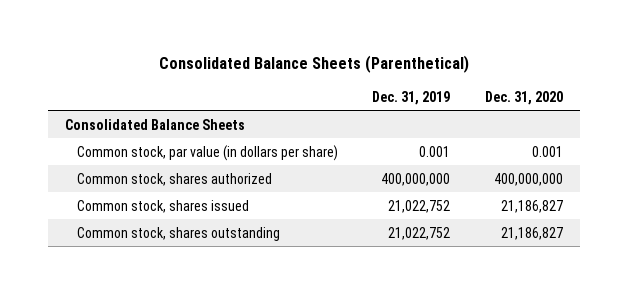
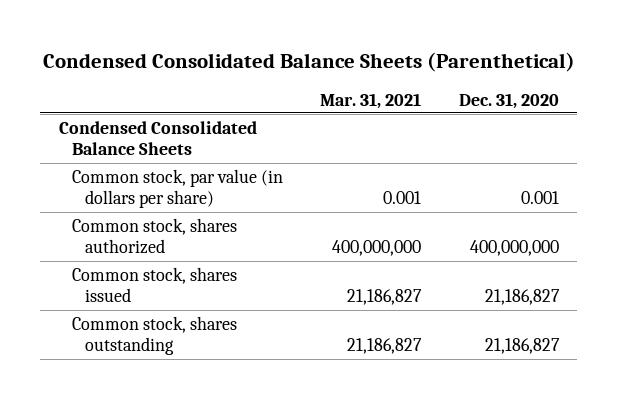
[159,55,470,74] Consolidated Balance Sheets (Parenthetical) -> [42,51,575,72] Condensed Consolidated Balance Sheets (Parenthetical)
[372,90,451,105] Dec. 31, 2019 -> none
none -> [320,92,422,109] Mar. 31, 2021
[65,118,246,130] Consolidated Balance Sheets -> [58,120,257,156] Condensed Consolidated Balance Sheets

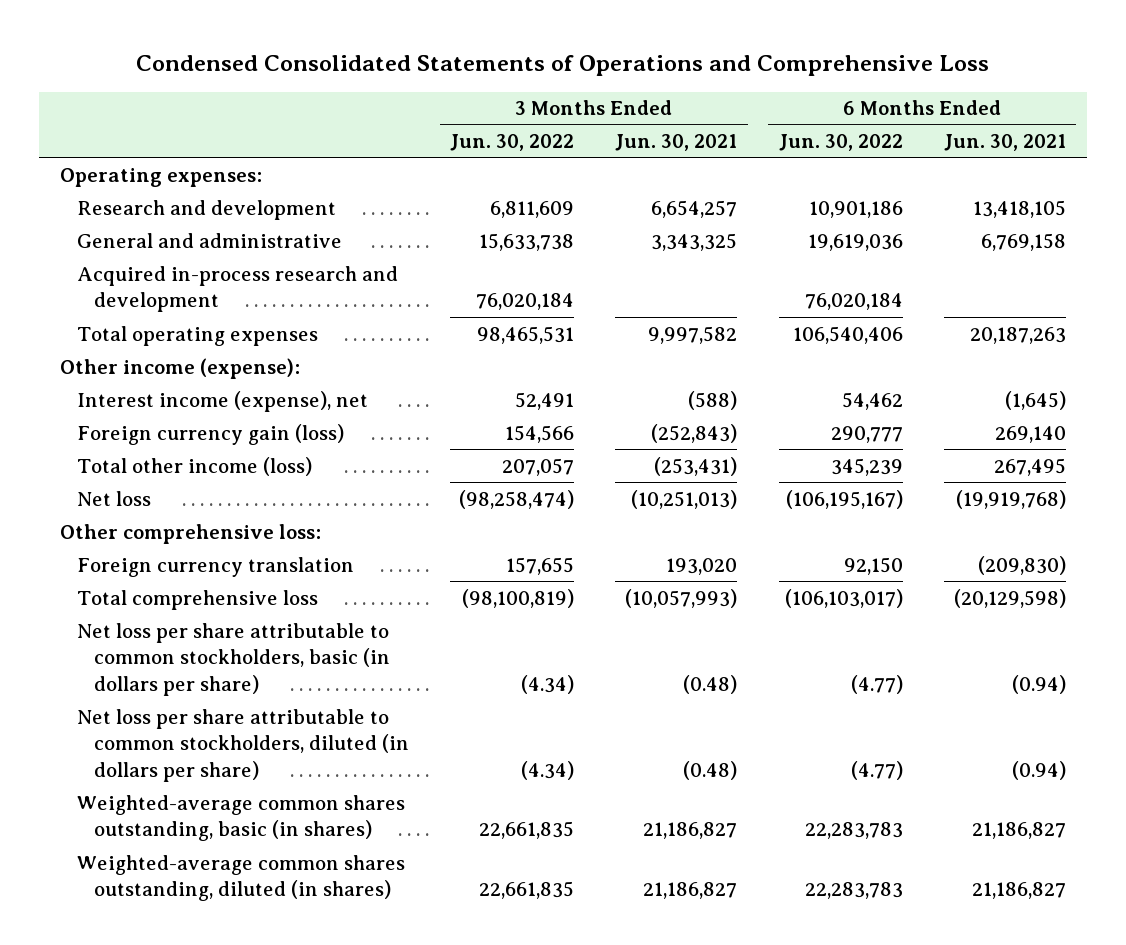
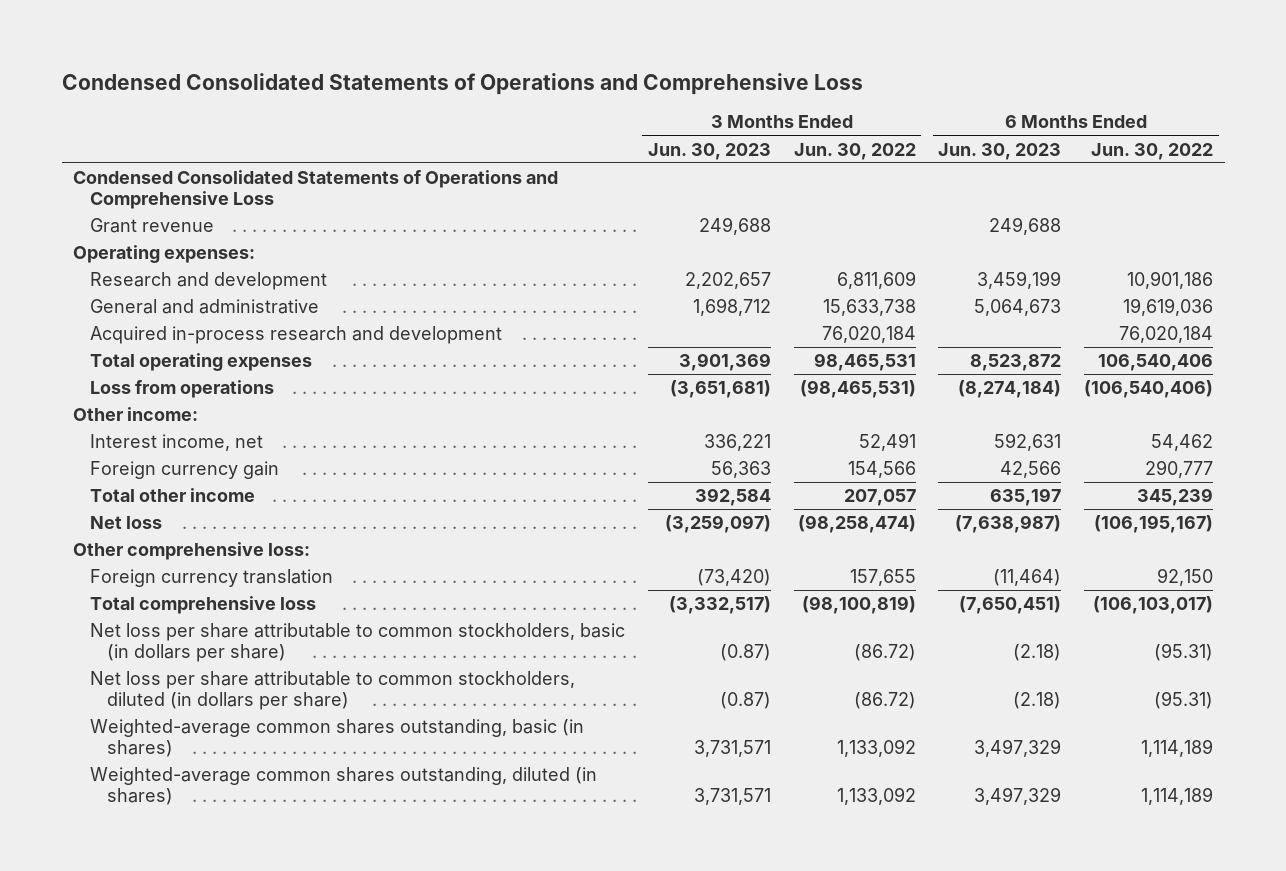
[615,133,738,151] Jun. 30, 2021 -> none
[943,133,1066,151] Jun. 30, 2021 -> none
none -> [647,142,771,160] Jun. 30, 2023
none -> [938,142,1062,160] Jun. 30, 2023
none -> [73,170,559,210] Condensed Consolidated Statements of Operations and Comprehensive Loss
none -> [90,218,215,234] Grant revenue
none -> [90,380,275,399] Loss from operations
[59,357,300,379] Other income (expense): -> [73,407,199,422] Other income:
[76,390,368,412] Interest income (expense), net -> [90,434,264,452] Interest income, net
[76,423,344,445] Foreign currency gain (loss) -> [90,461,280,480] Foreign currency gain
[76,456,312,476] Total other income (loss) -> [90,488,256,503] Total other income
[520,674,574,694] (4.34) -> [853,644,916,662] (86.72)
[850,674,903,694] (4.77) -> [1154,643,1214,662] (95.31)
[520,760,574,780] (4.34) -> [853,692,916,710] (86.72)
[850,760,903,780] (4.77) -> [1154,691,1214,710] (95.31)
[478,821,574,840] 22,661,835 -> [836,739,916,758] 1,133,092
[804,822,903,840] 22,283,783 -> [1141,739,1214,758] 1,114,189
[478,881,574,900] 22,661,835 -> [836,787,916,806] 1,133,092
[804,882,903,900] 22,283,783 -> [1141,787,1214,806] 1,114,189

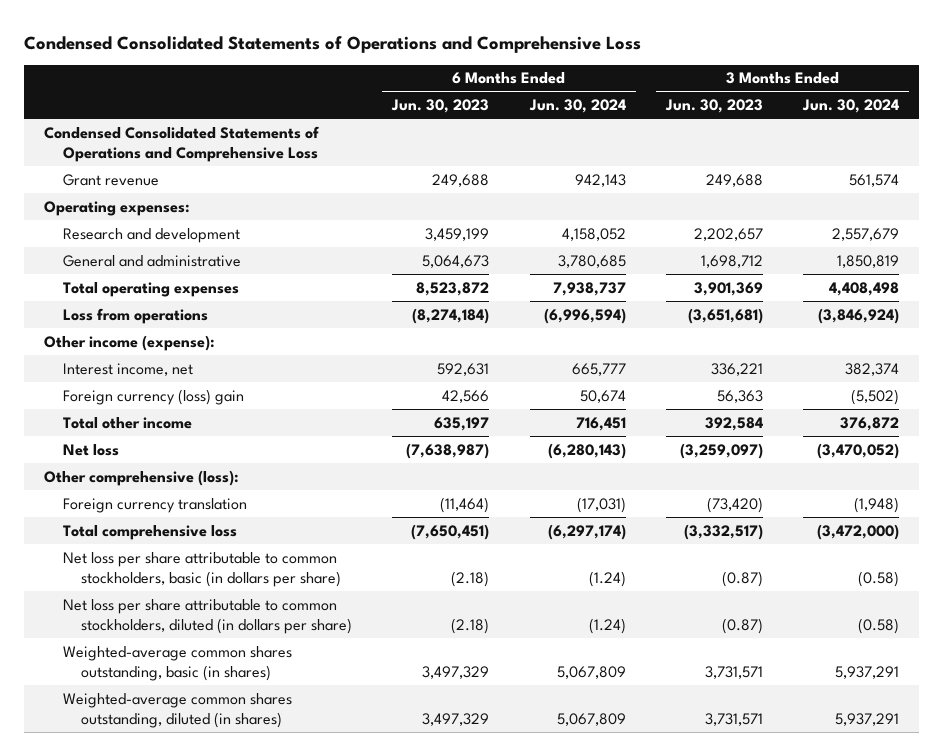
[793,142,916,160] Jun. 30, 2022 -> none
[1091,142,1214,160] Jun. 30, 2022 -> none
none -> [528,99,626,114] Jun. 30, 2024
none -> [802,99,900,114] Jun. 30, 2024
[90,326,503,345] Acquired in-process research and development -> none
[73,407,199,422] Other income: -> [43,334,215,351] Other income (expense):
[90,461,280,480] Foreign currency gain -> [62,388,244,405] Foreign currency (loss) gain
[73,542,311,561] Other comprehensive loss: -> [43,469,239,486] Other comprehensive (loss):

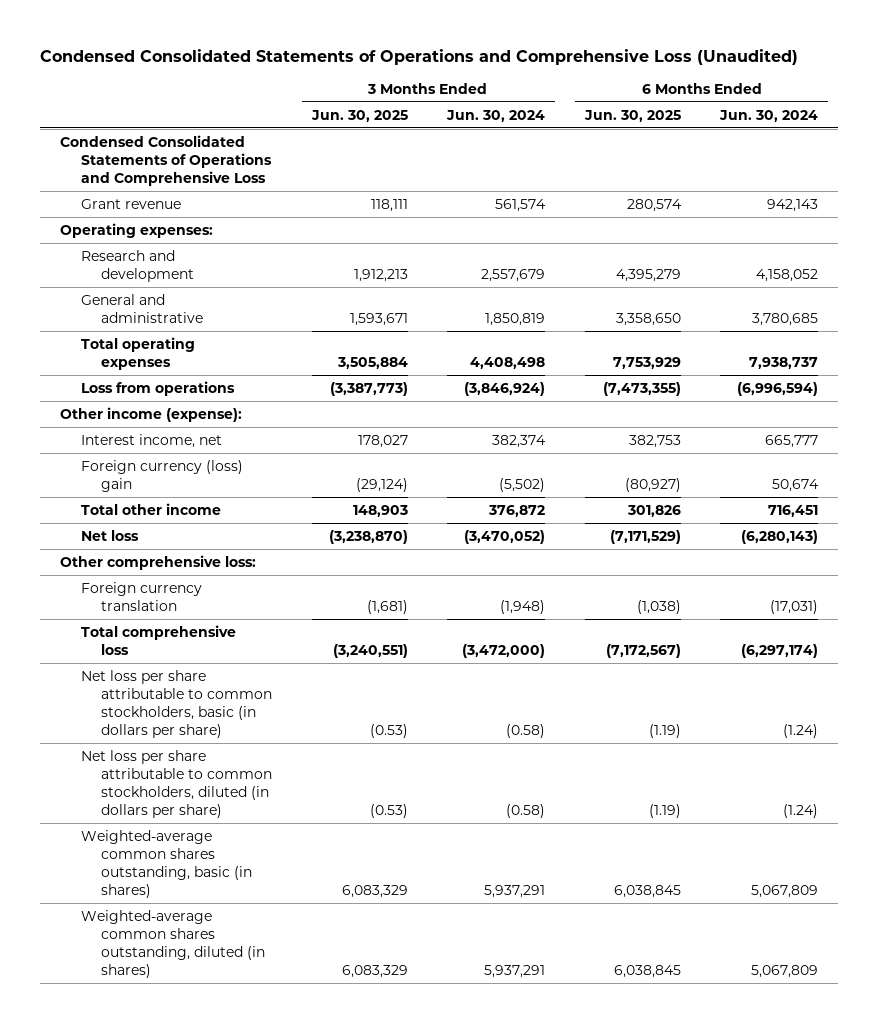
[23,35,641,53] Condensed Consolidated Statements of Operations and Comprehensive Loss -> [40,49,799,66] Condensed Consolidated Statements of Operations and Comprehensive Loss (Unaudited)
[391,99,490,114] Jun. 30, 2023 -> none
[664,99,763,114] Jun. 30, 2023 -> none
none -> [310,109,408,122] Jun. 30, 2025
none -> [583,109,681,122] Jun. 30, 2025
[43,469,239,486] Other comprehensive (loss): -> [60,554,257,570] Other comprehensive loss:

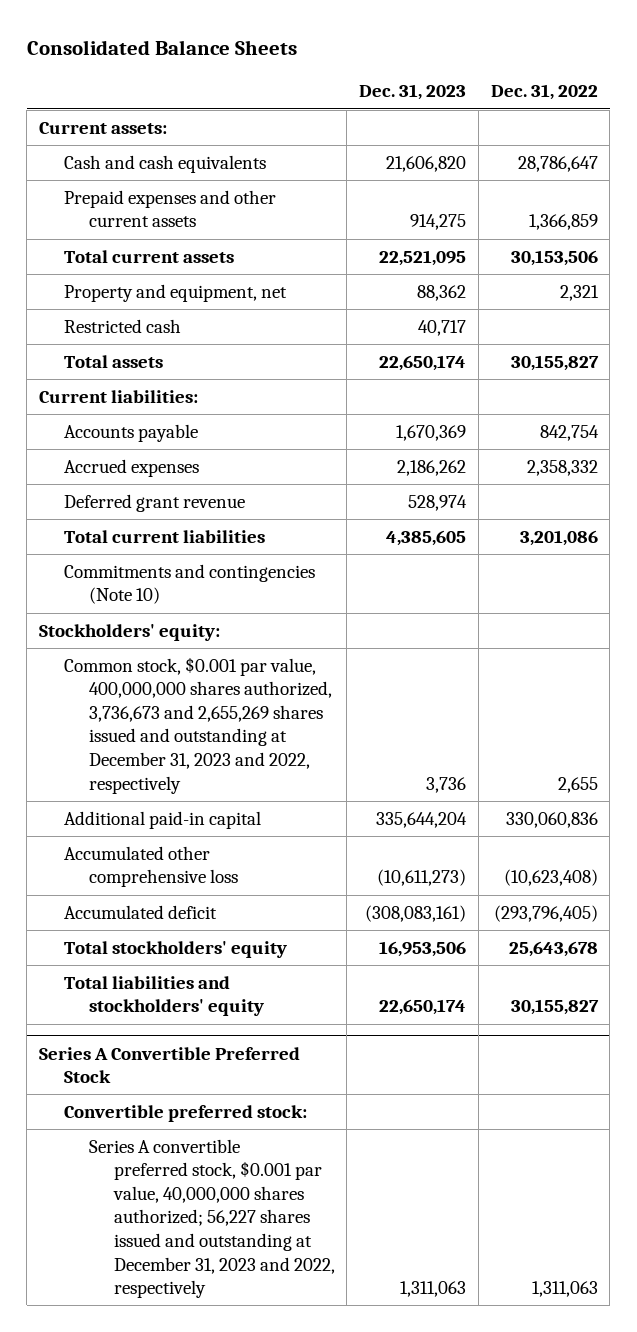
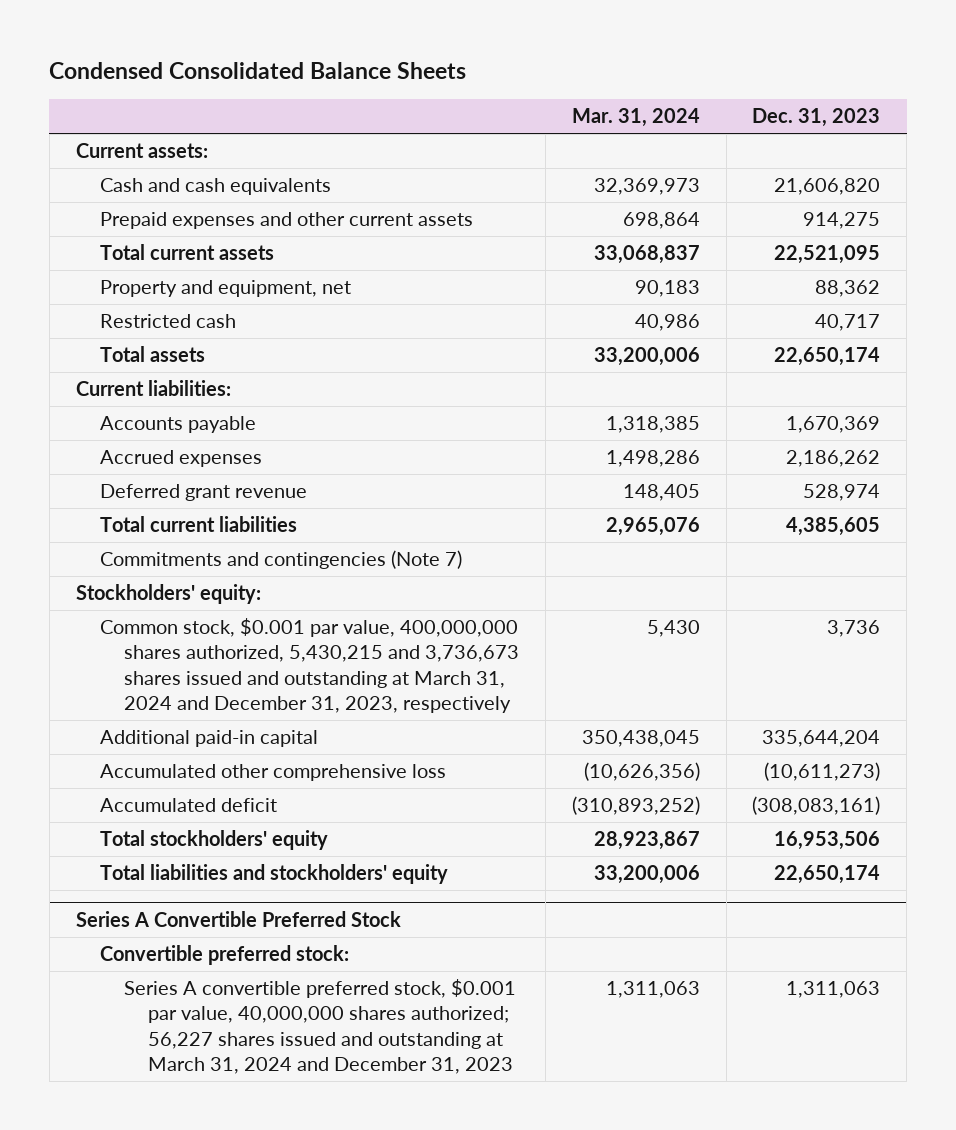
[26,40,297,56] Consolidated Balance Sheets -> [49,62,467,80] Condensed Consolidated Balance Sheets
[490,84,598,101] Dec. 31, 2022 -> none
none -> [571,107,700,127] Mar. 31, 2024
[63,563,315,605] Commitments and contingencies (Note 10) -> [99,550,462,570] Commitments and contingencies (Note 7)
[63,656,332,794] Common stock, $0.001 par value, 400,000,000 shares authorized, 3,736,673 and 2,655,269 shares issued and outstanding at December 31, 2023 and 2022, respectively -> [99,618,520,713] Common stock, $0.001 par value, 400,000,000 shares authorized, 5,430,215 and 3,736,673 shares issued and outstanding at March 31, 2024 and December 31, 2023, respectively
[88,1138,335,1299] Series A convertible preferred stock, $0.001 par value, 40,000,000 shares authorized; 56,227 shares issued and outstanding at December 31, 2023 and 2022, respectively -> [124,979,517,1074] Series A convertible preferred stock, $0.001 par value, 40,000,000 shares authorized; 56,227 shares issued and outstanding at March 31, 2024 and December 31, 2023

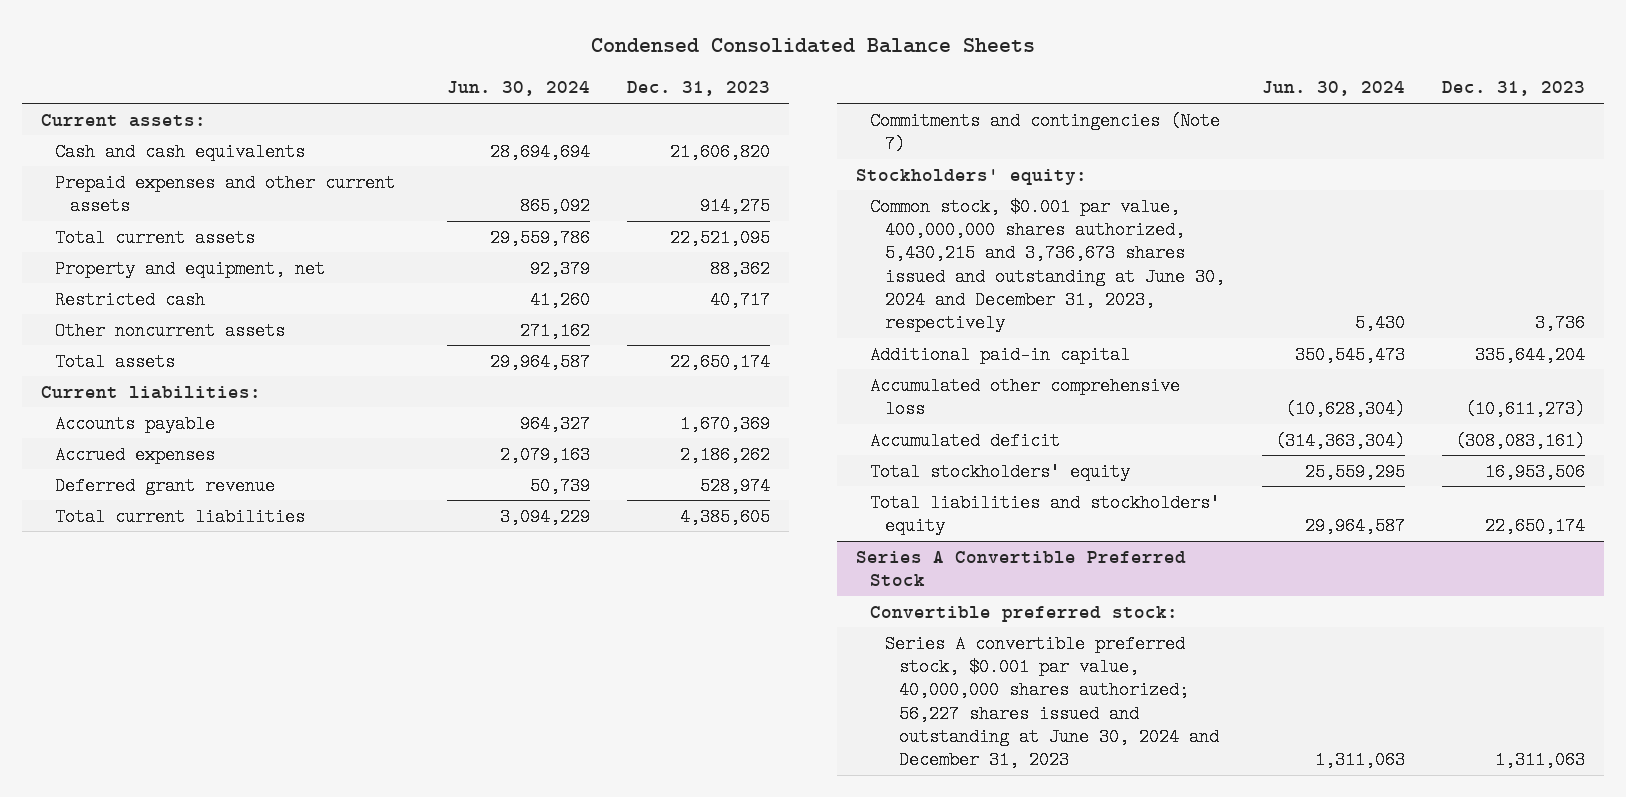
[571,107,700,127] Mar. 31, 2024 -> none
none -> [446,81,590,97] Jun. 30, 2024
none -> [55,321,286,340] Other noncurrent assets
[99,618,520,713] Common stock, $0.001 par value, 400,000,000 shares authorized, 5,430,215 and 3,736,673 shares issued and outstanding at March 31, 2024 and December 31, 2023, respectively -> [870,197,1225,333] Common stock, $0.001 par value, 400,000,000 shares authorized, 5,430,215 and 3,736,673 shares issued and outstanding at June 30, 2024 and December 31, 2023, respectively
[124,979,517,1074] Series A convertible preferred stock, $0.001 par value, 40,000,000 shares authorized; 56,227 shares issued and outstanding at March 31, 2024 and December 31, 2023 -> [884,634,1220,770] Series A convertible preferred stock, $0.001 par value, 40,000,000 shares authorized; 56,227 shares issued and outstanding at June 30, 2024 and December 31, 2023

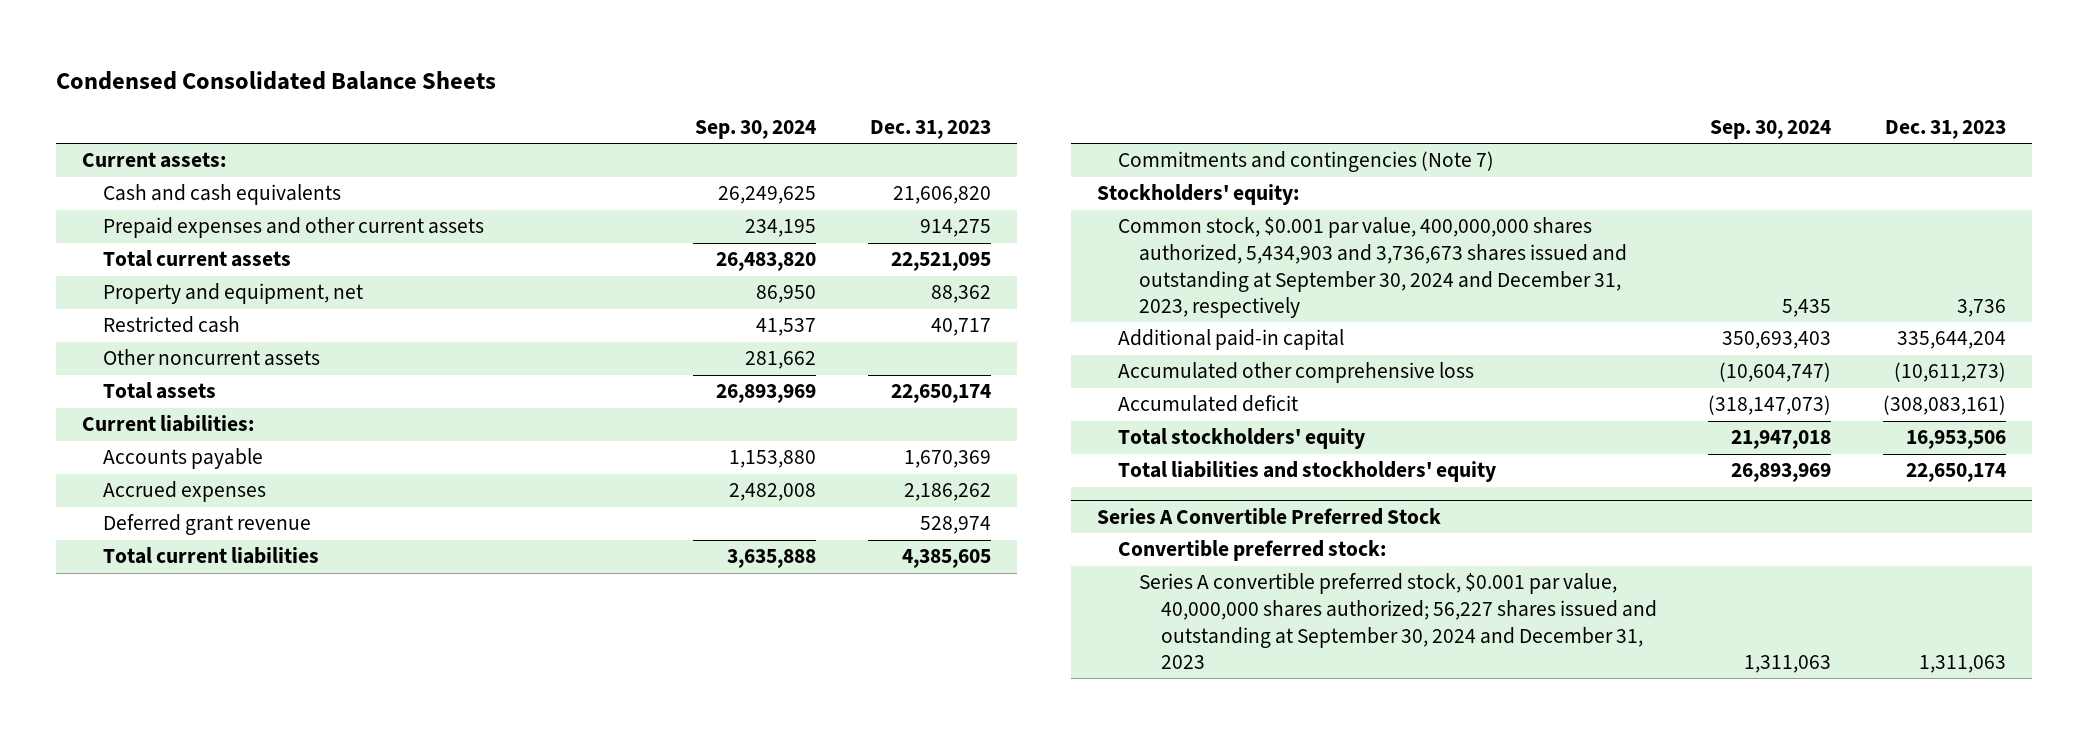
[446,81,590,97] Jun. 30, 2024 -> none
none -> [695,120,817,140] Sep. 30, 2024
[870,197,1225,333] Common stock, $0.001 par value, 400,000,000 shares authorized, 5,430,215 and 3,736,673 shares issued and outstanding at June 30, 2024 and December 31, 2023, respectively -> [1117,217,1628,319] Common stock, $0.001 par value, 400,000,000 shares authorized, 5,434,903 and 3,736,673 shares issued and outstanding at September 30, 2024 and December 31, 2023, respectively
[884,634,1220,770] Series A convertible preferred stock, $0.001 par value, 40,000,000 shares authorized; 56,227 shares issued and outstanding at June 30, 2024 and December 31, 2023 -> [1139,573,1657,670] Series A convertible preferred stock, $0.001 par value, 40,000,000 shares authorized; 56,227 shares issued and outstanding at September 30, 2024 and December 31, 2023

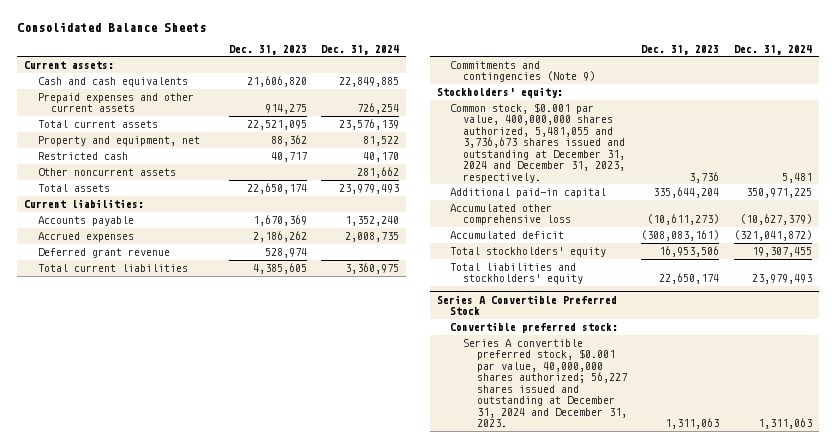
[55,71,496,91] Condensed Consolidated Balance Sheets -> [17,21,207,32] Consolidated Balance Sheets
[695,120,817,140] Sep. 30, 2024 -> none
none -> [321,44,400,55] Dec. 31, 2024
[1117,151,1494,173] Commitments and contingencies (Note 7) -> [450,61,596,83] Commitments and contingencies (Note 9)
[1117,217,1628,319] Common stock, $0.001 par value, 400,000,000 shares authorized, 5,434,903 and 3,736,673 shares issued and outstanding at September 30, 2024 and December 31, 2023, respectively -> [450,103,626,183] Common stock, $0.001 par value, 400,000,000 shares authorized, 5,481,055 and 3,736,673 shares issued and outstanding at December 31, 2024 and December 31, 2023, respectively.
[1139,573,1657,670] Series A convertible preferred stock, $0.001 par value, 40,000,000 shares authorized; 56,227 shares issued and outstanding at September 30, 2024 and December 31, 2023 -> [463,339,627,428] Series A convertible preferred stock, $0.001 par value, 40,000,000 shares authorized; 56,227 shares issued and outstanding at December 31, 2024 and December 31, 2023.

